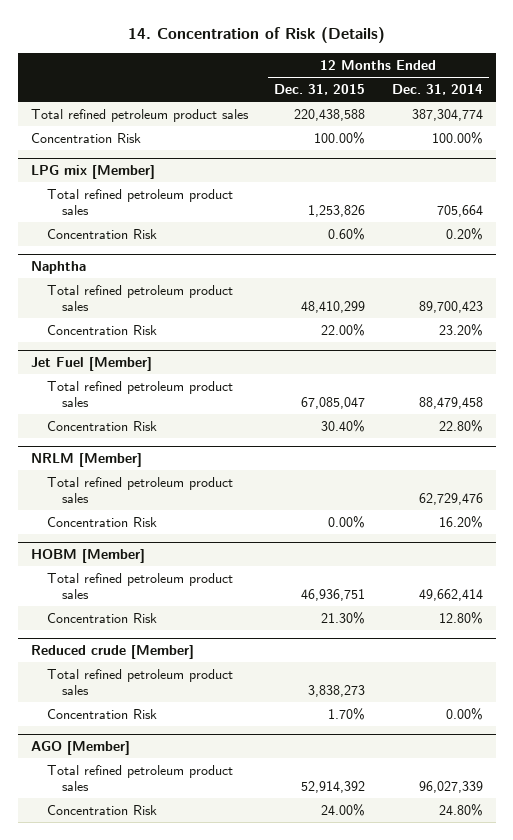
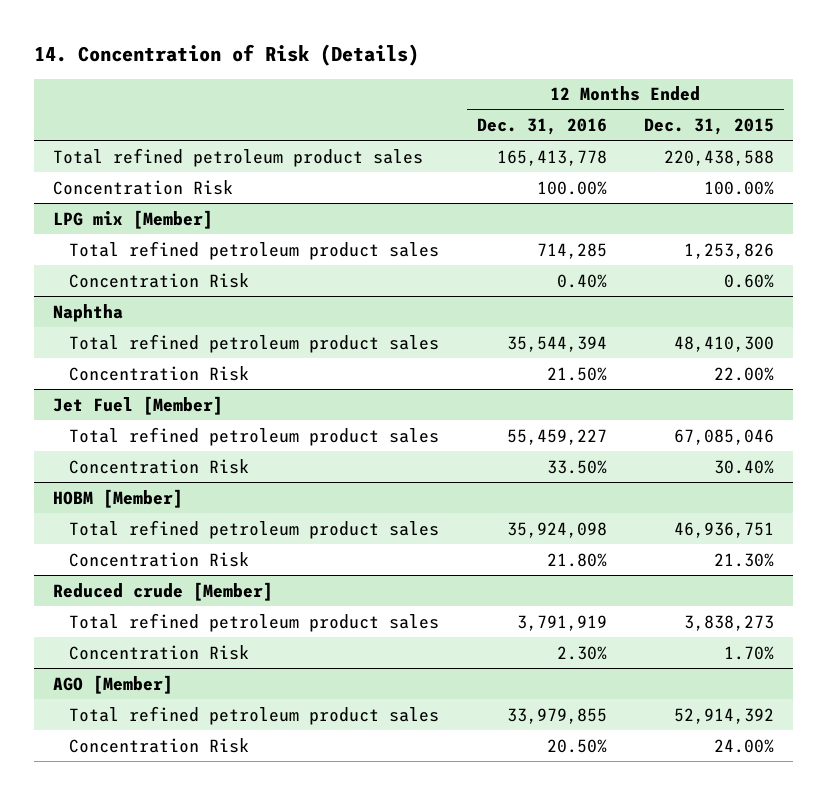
[391,84,483,96] Dec. 31, 2014 -> none
none -> [476,117,607,135] Dec. 31, 2016
[301,301,366,314] 48,410,299 -> [674,335,775,352] 48,410,300
[301,397,366,410] 67,085,047 -> [674,428,775,445] 67,085,046
[30,452,142,467] NRLM [Member] -> none
[46,476,233,504] Total refined petroleum product sales -> none
[46,516,157,527] Concentration Risk -> none

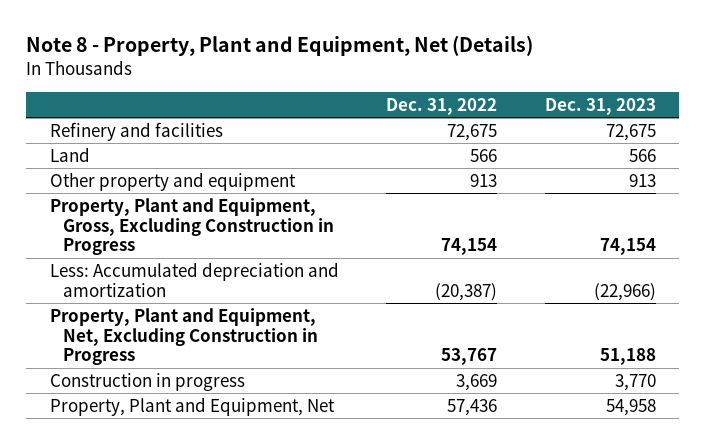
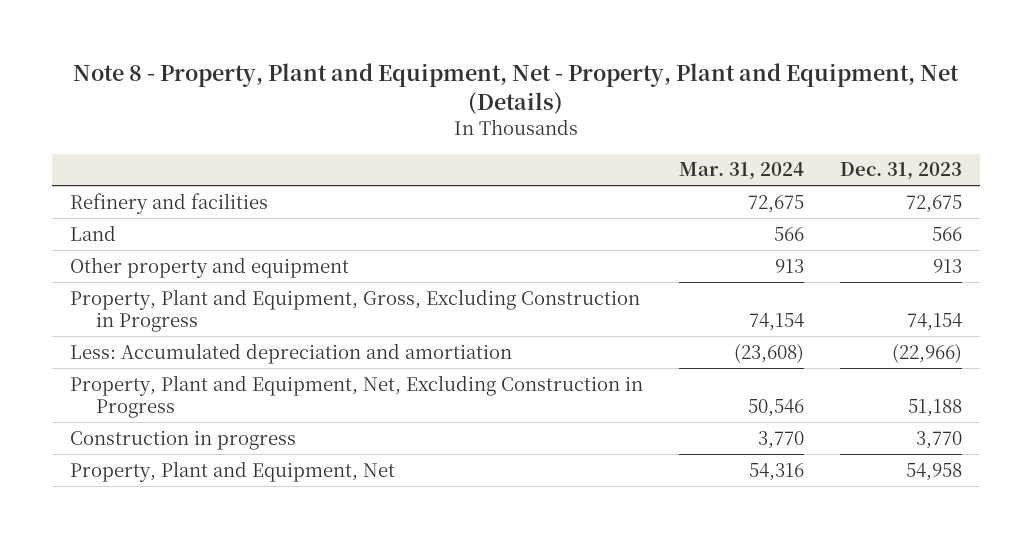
[25,35,533,57] Note 8 - Property, Plant and Equipment, Net (Details) -> [73,62,960,115] Note 8 - Property, Plant and Equipment, Net - Property, Plant and Equipment, Net (Details)
[386,98,498,116] Dec. 31, 2022 -> none
none -> [679,162,805,181] Mar. 31, 2024
[49,261,339,297] Less: Accumulated depreciation and amortization -> [69,342,512,364] Less: Accumulated depreciation and amortiation

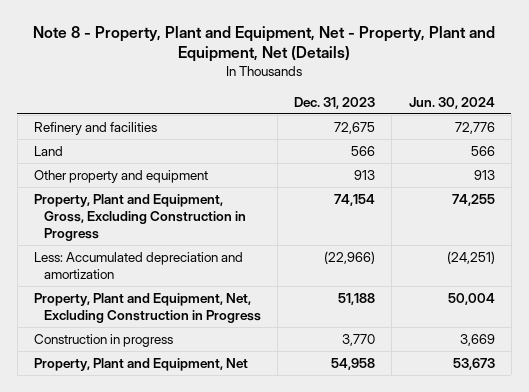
[679,162,805,181] Mar. 31, 2024 -> none
none -> [408,96,495,109] Jun. 30, 2024
[69,342,512,364] Less: Accumulated depreciation and amortiation -> [33,251,243,279] Less: Accumulated depreciation and amortization

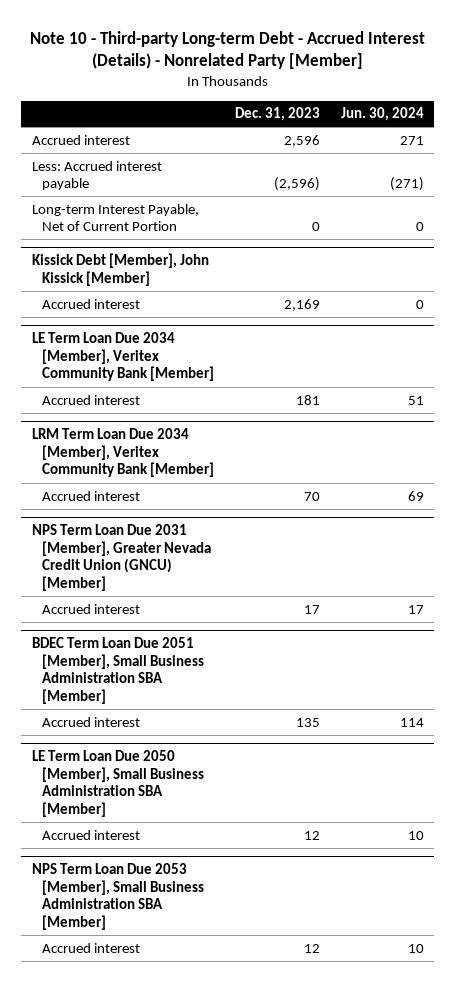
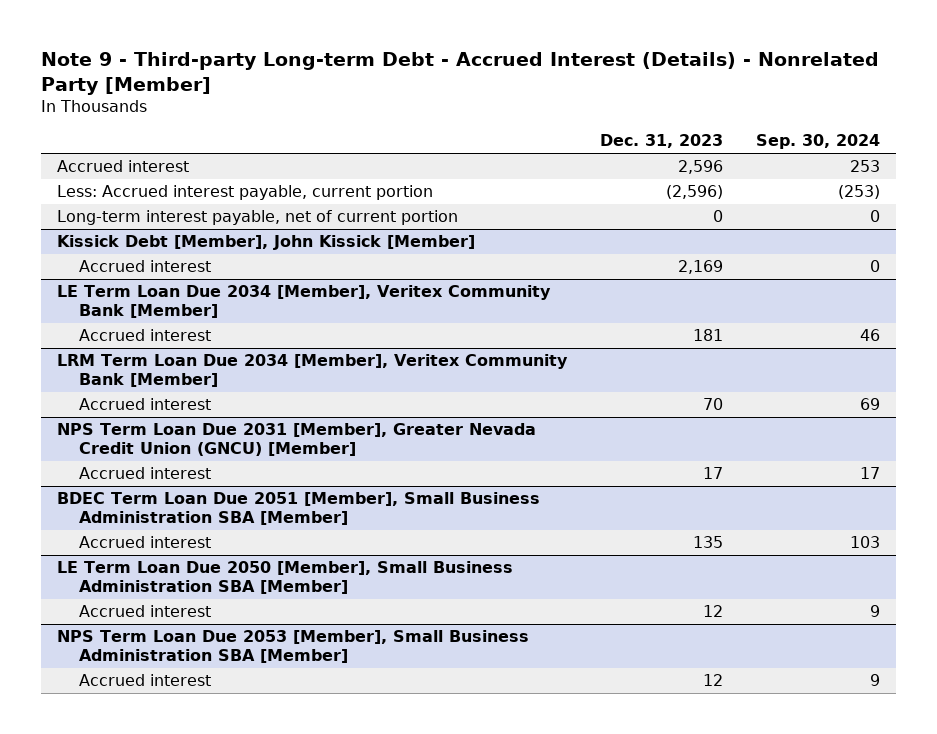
[29,30,425,70] Note 10 - Third-party Long-term Debt - Accrued Interest (Details) - Nonrelated Party [Member] -> [41,51,880,95] Note 9 - Third-party Long-term Debt - Accrued Interest (Details) - Nonrelated Party [Member]
[340,107,424,122] Jun. 30, 2024 -> none
none -> [755,134,880,150] Sep. 30, 2024
[31,160,162,191] Less: Accrued interest payable -> [57,185,434,201] Less: Accrued interest payable, current portion
[31,203,199,232] Long-term Interest Payable, Net of Current Portion -> [57,210,459,226] Long-term interest payable, net of current portion

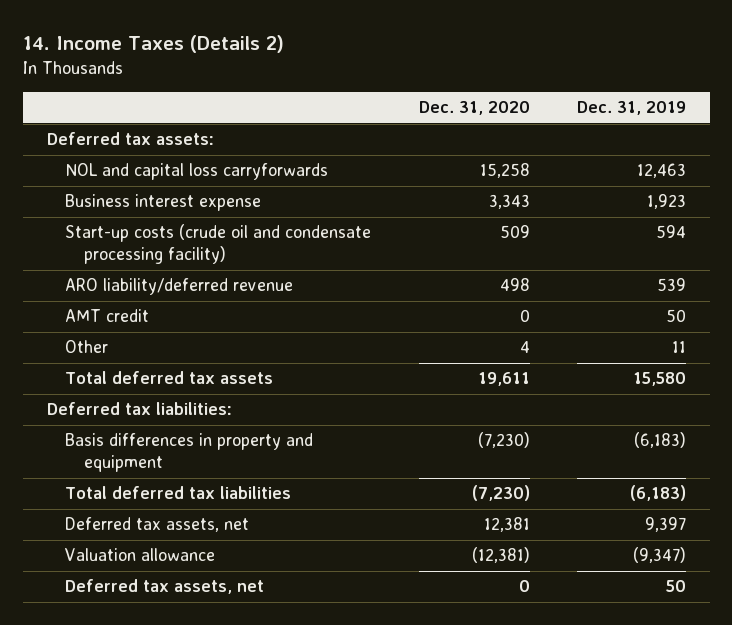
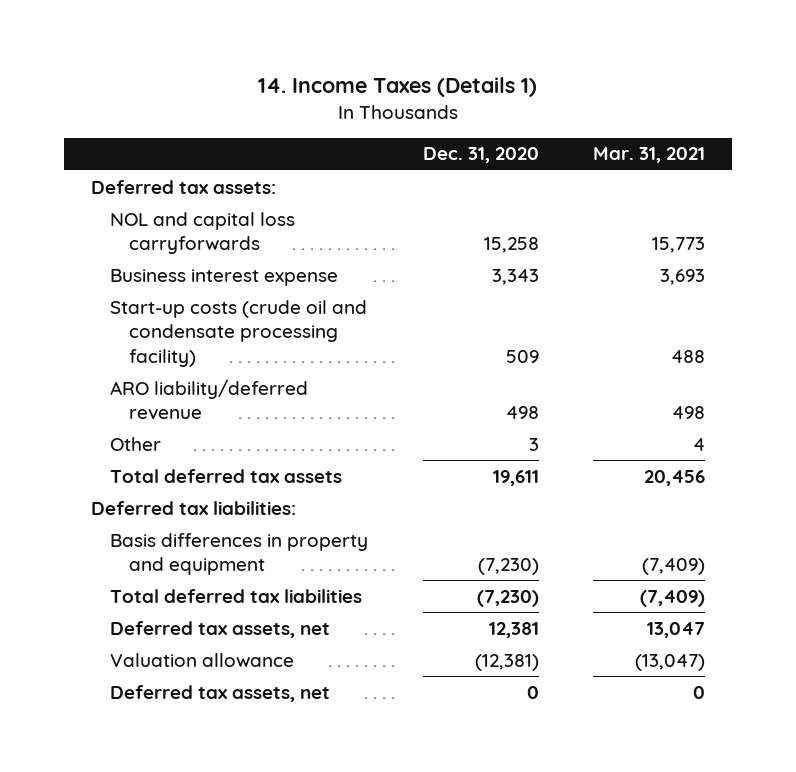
[22,35,284,54] 14. Income Taxes (Details 2) -> [258,77,538,98] 14. Income Taxes (Details 1)
[576,101,686,116] Dec. 31, 2019 -> none
none -> [592,147,705,164] Mar. 31, 2021
[65,309,150,323] AMT credit -> none
[519,341,530,354] 4 -> [528,437,539,451] 3

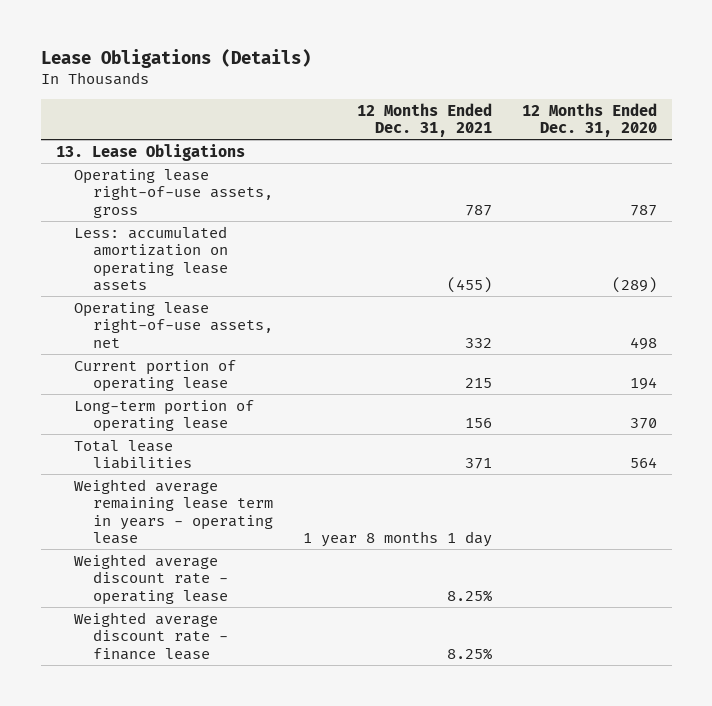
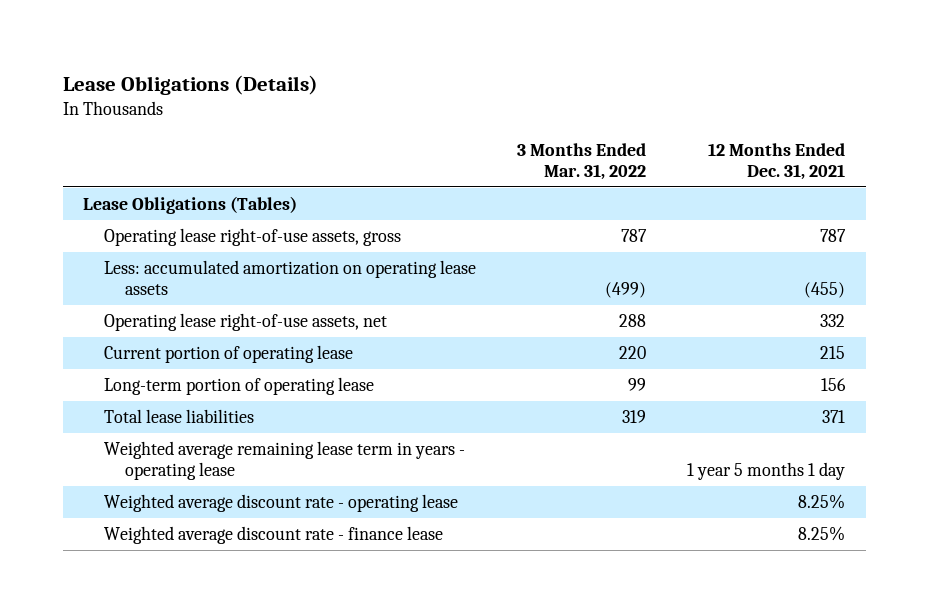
[521,102,657,138] 12 Months Ended Dec. 31, 2020 -> none
none -> [517,142,647,180] 3 Months Ended Mar. 31, 2022
[55,143,245,161] 13. Lease Obligations -> [83,196,298,215] Lease Obligations (Tables)
[302,531,492,548] 1 year 8 months 1 day -> [687,462,846,481] 1 year 5 months 1 day

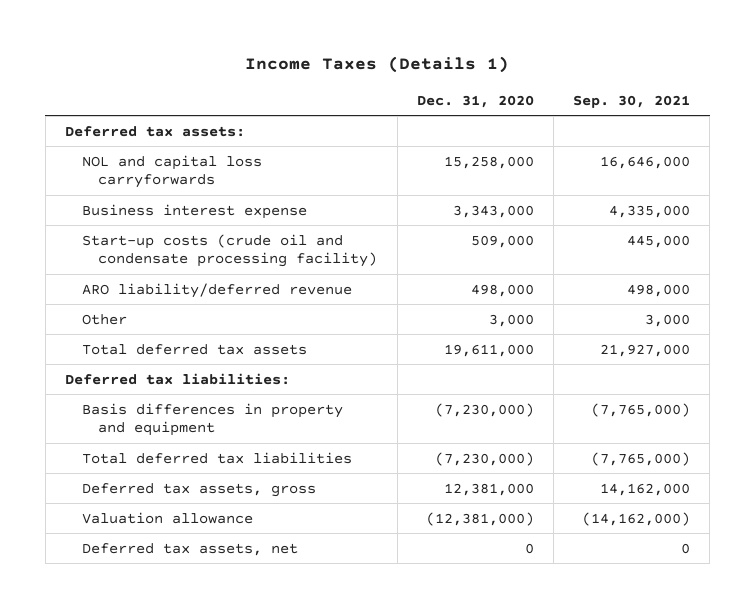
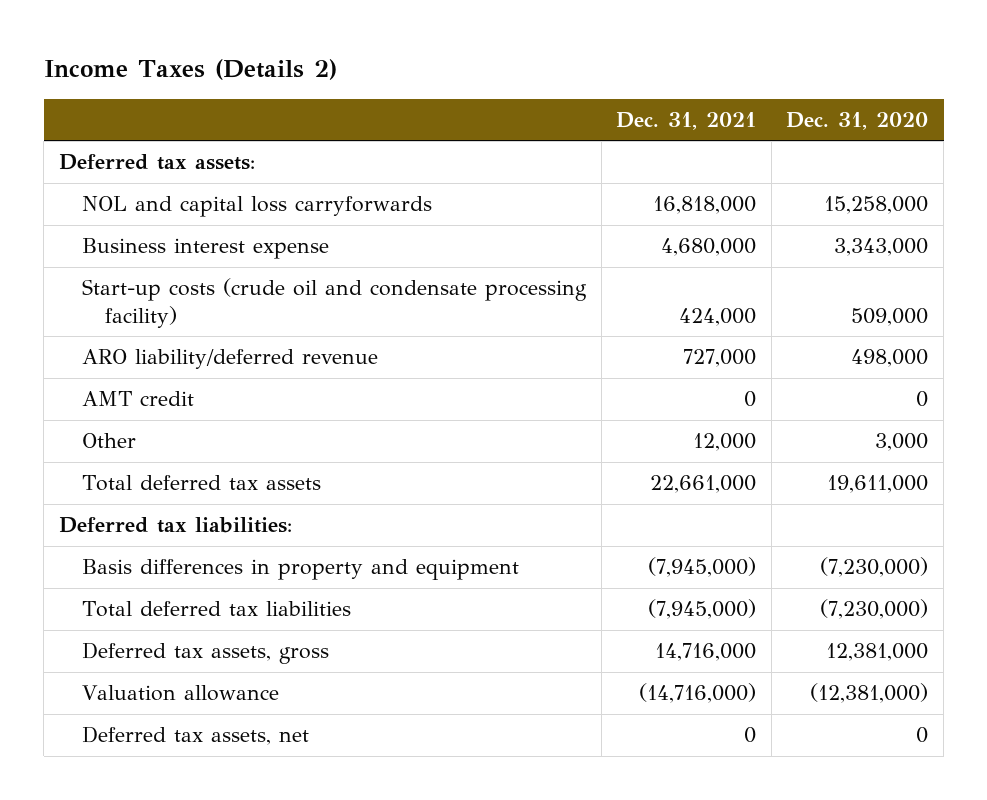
[245,56,510,74] Income Taxes (Details 1) -> [43,59,337,81] Income Taxes (Details 2)
[573,94,691,108] Sep. 30, 2021 -> none
none -> [616,112,757,131] Dec. 31, 2021
none -> [81,391,194,407] AMT credit

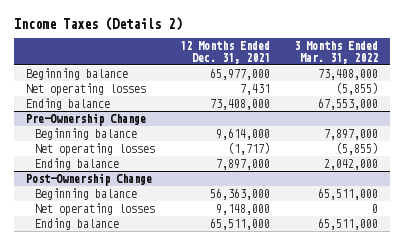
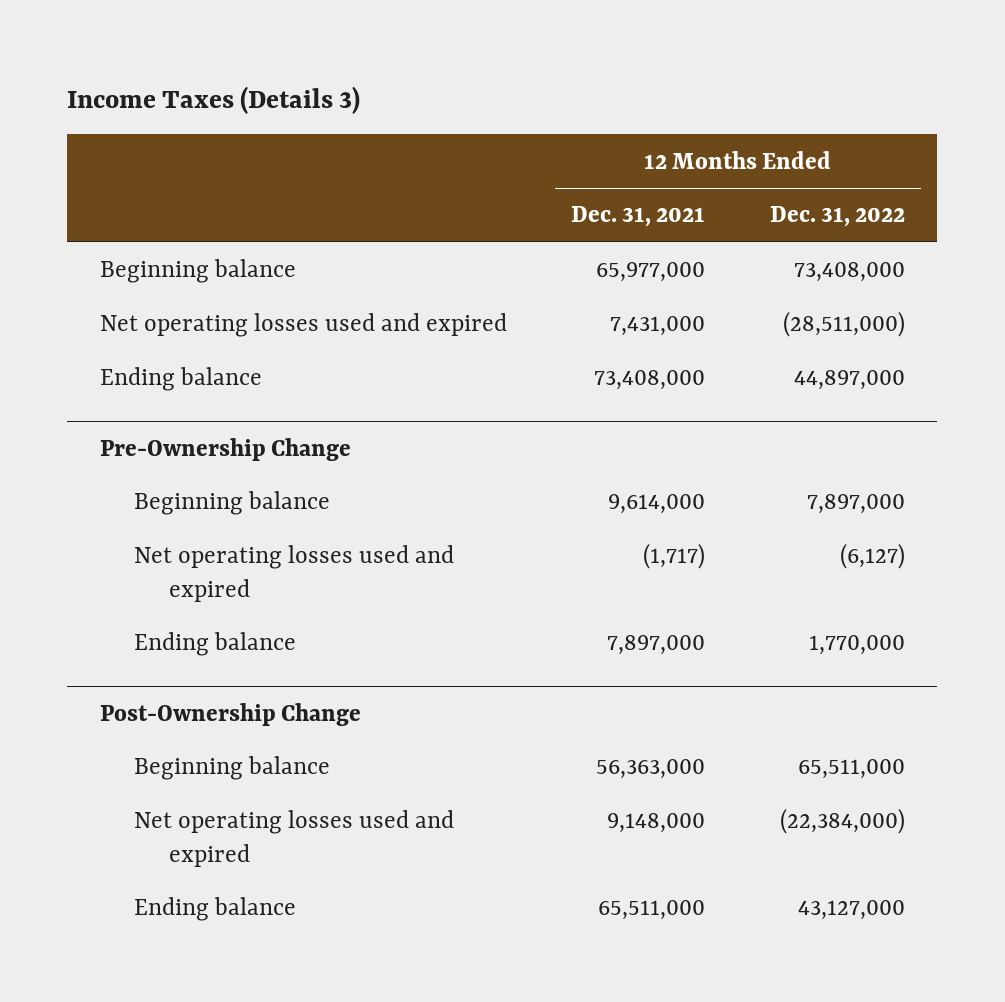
[13,16,182,31] Income Taxes (Details 2) -> [67,86,361,115] Income Taxes (Details 3)
[293,41,378,64] 3 Months Ended Mar. 31, 2022 -> none
none -> [769,206,905,228] Dec. 31, 2022
[26,82,147,96] Net operating losses -> [99,313,507,338] Net operating losses used and expired
[239,83,270,95] 7,431 -> [610,316,706,337] 7,431,000
[35,142,156,156] Net operating losses -> [134,545,455,602] Net operating losses used and expired
[35,202,156,216] Net operating losses -> [134,810,455,867] Net operating losses used and expired

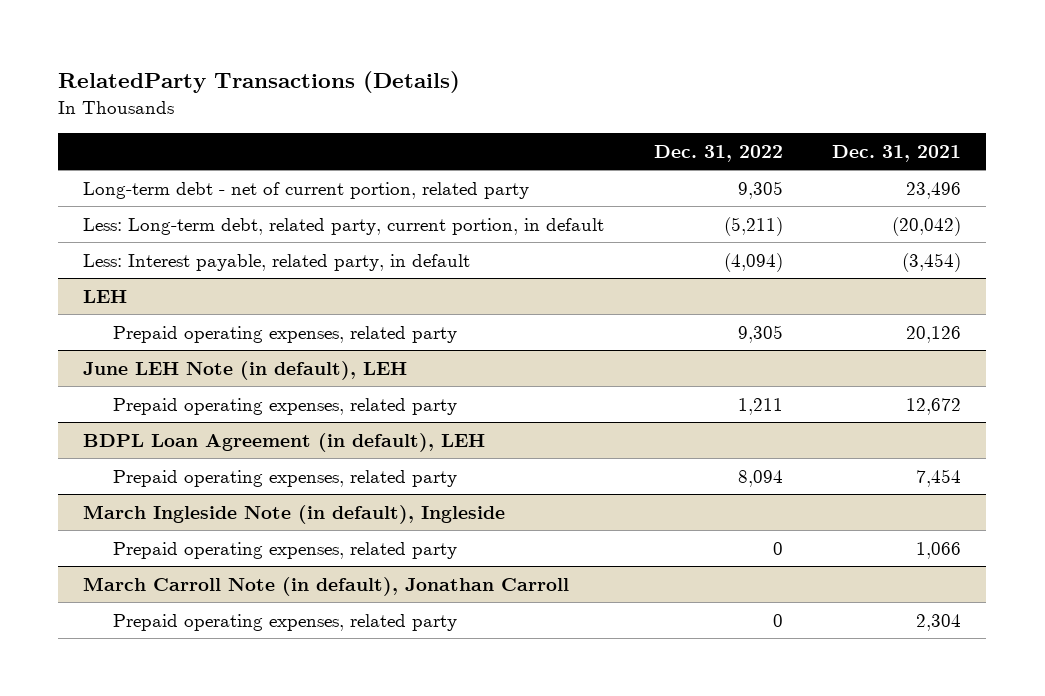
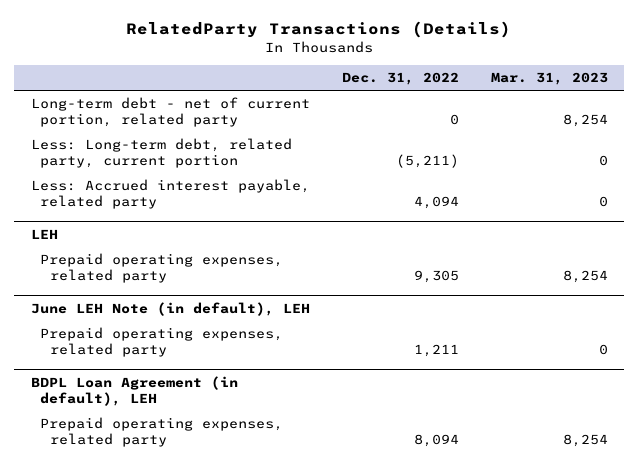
[832,144,962,162] Dec. 31, 2021 -> none
none -> [491,71,609,85] Mar. 31, 2023
[737,180,783,199] 9,305 -> [449,114,459,126] 0
[83,217,605,235] Less: Long-term debt, related party, current portion, in default -> [30,138,292,169] Less: Long-term debt, related party, current portion
[83,253,471,271] Less: Interest payable, related party, in default -> [30,179,310,210] Less: Accrued interest payable, related party
[723,252,783,272] (4,094) -> [413,196,459,210] 4,094
[83,504,506,524] March Ingleside Note (in default), Ingleside -> none
[113,541,458,559] Prepaid operating expenses, related party -> none
[83,576,570,596] March Carroll Note (in default), Jonathan Carroll -> none
[113,613,458,631] Prepaid operating expenses, related party -> none

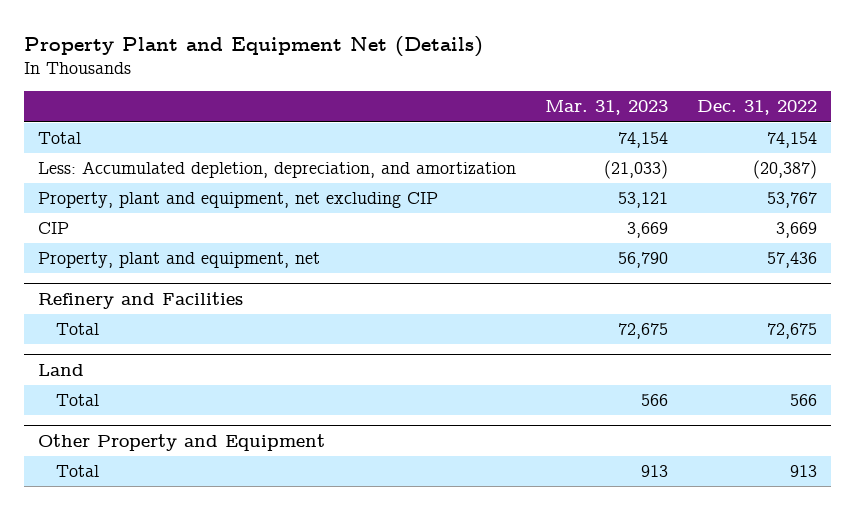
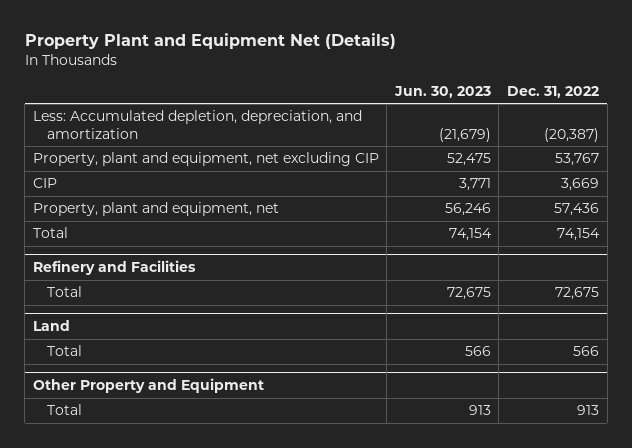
[545,100,669,116] Mar. 31, 2023 -> none
none -> [393,85,491,98] Jun. 30, 2023
[38,132,82,145] Total -> [32,227,68,239] Total

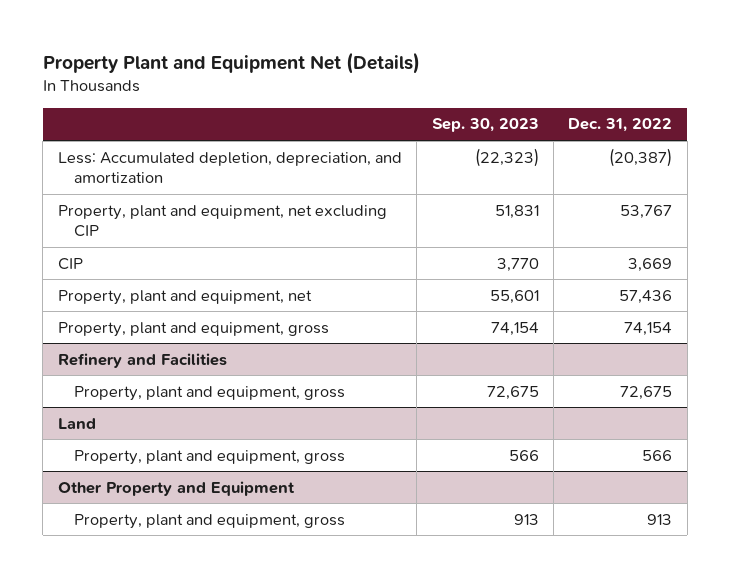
[393,85,491,98] Jun. 30, 2023 -> none
none -> [431,118,539,133] Sep. 30, 2023
[32,227,68,239] Total -> [57,321,329,337] Property, plant and equipment, gross
[46,286,82,298] Total -> [74,385,346,401] Property, plant and equipment, gross
[46,345,82,357] Total -> [74,449,346,465] Property, plant and equipment, gross
[46,404,82,416] Total -> [74,513,346,529] Property, plant and equipment, gross

